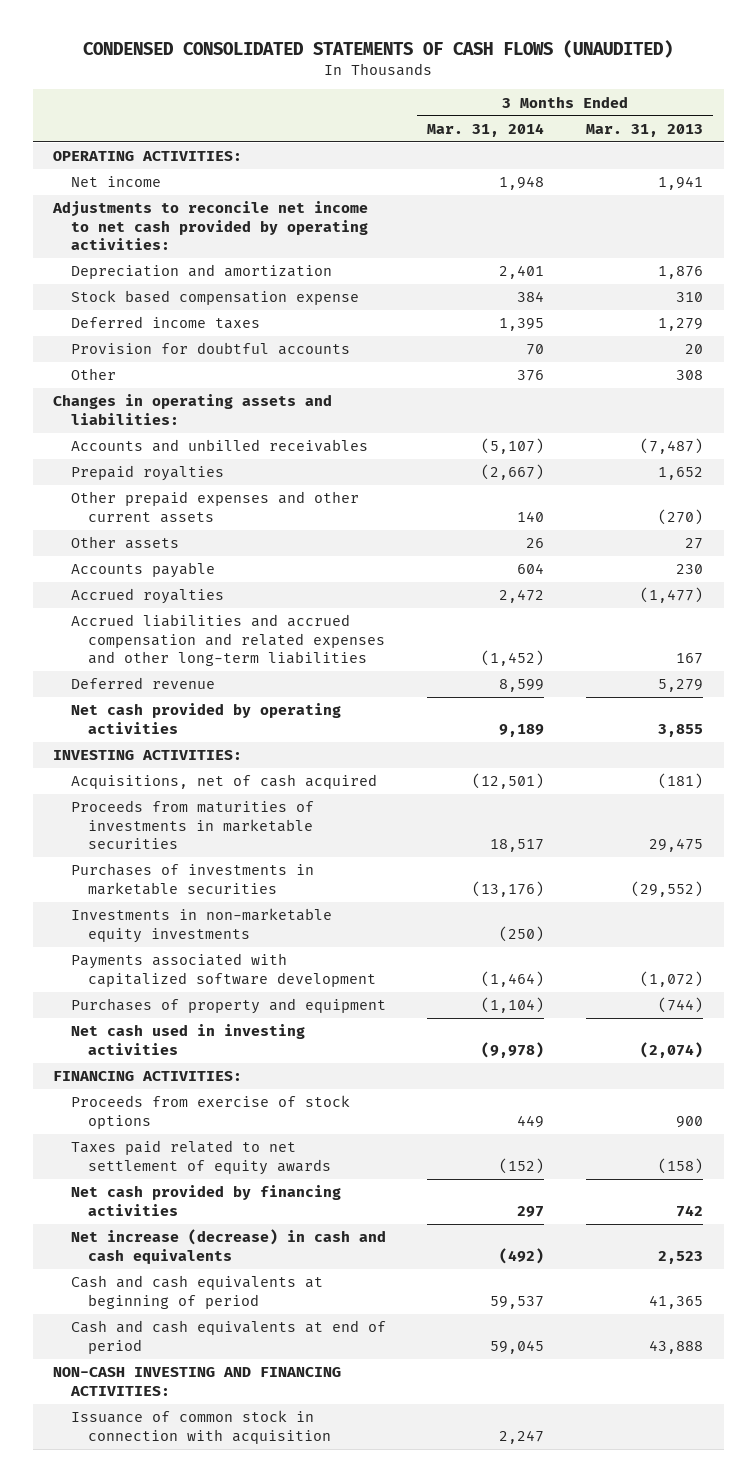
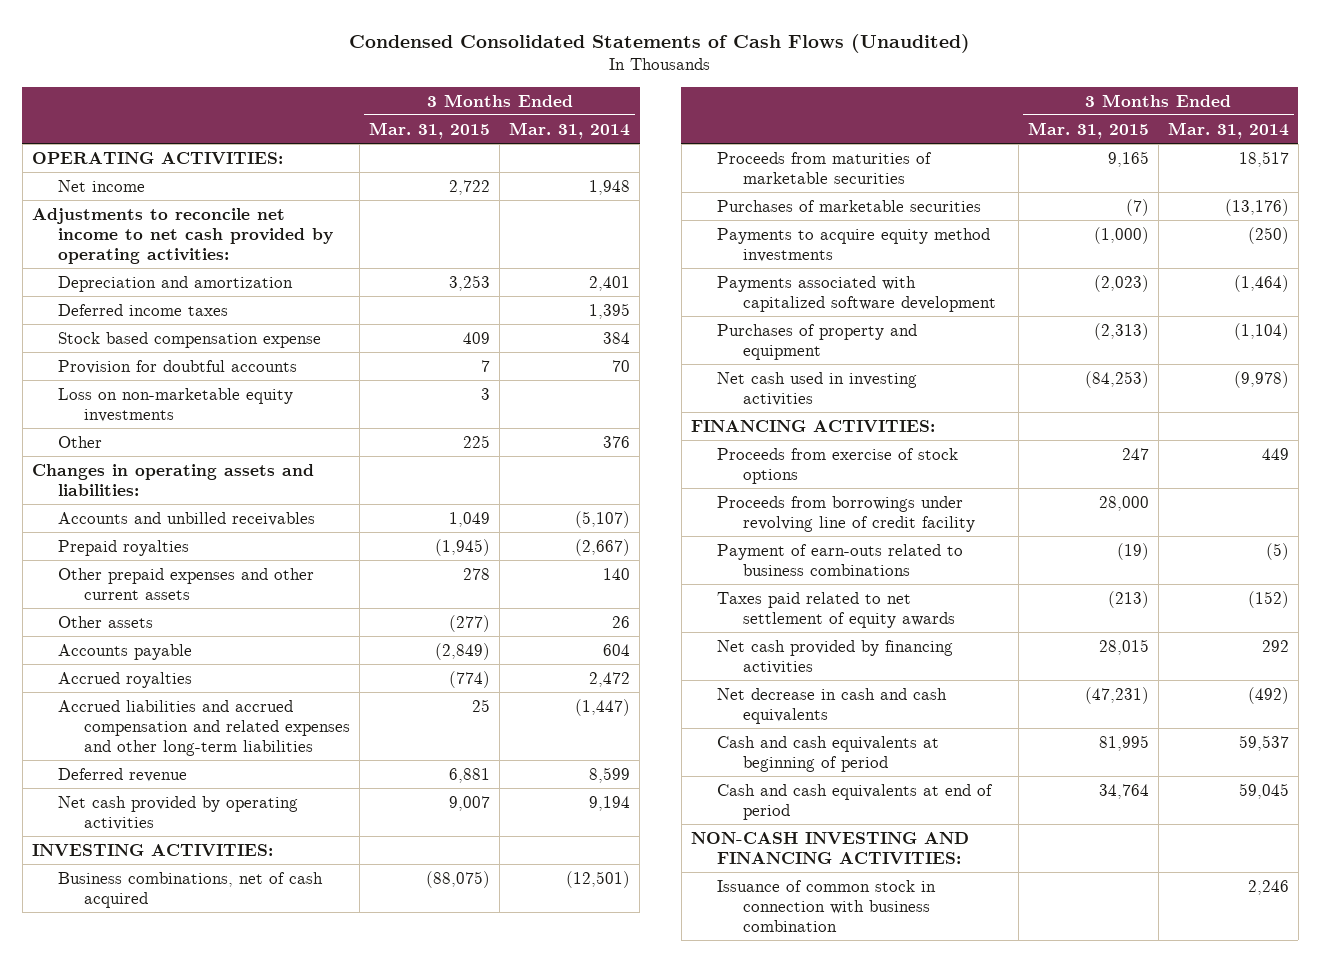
[83,40,674,59] CONDENSED CONSOLIDATED STATEMENTS OF CASH FLOWS (UNAUDITED) -> [349,33,971,53] Condensed Consolidated Statements of Cash Flows (Unaudited)
[585,123,703,137] Mar. 31, 2013 -> none
none -> [369,121,491,139] Mar. 31, 2015
[70,290,359,306] Stock based compensation expense -> [57,331,321,348] Stock based compensation expense
none -> [57,387,293,422] Loss on non-marketable equity investments
[481,650,545,667] (1,452) -> [575,698,631,716] (1,447)
[499,723,545,737] 9,189 -> [589,795,631,811] 9,194
[70,774,377,790] Acquisitions, net of cash acquired -> [57,871,323,908] Business combinations, net of cash acquired
[70,800,314,850] Proceeds from maturities of investments in marketable securities -> [716,151,932,184] Proceeds from maturities of marketable securities
[70,863,314,895] Purchases of investments in marketable securities -> [716,199,981,212] Purchases of marketable securities
[70,908,332,943] Investments in non-marketable equity investments -> [716,227,990,262] Payments to acquire equity method investments
none -> [716,495,975,532] Proceeds from borrowings under revolving line of credit facility
none -> [716,543,963,576] Payment of earn-outs related to business combinations
[517,1205,545,1217] 297 -> [1261,639,1289,652] 292
[70,1229,386,1264] Net increase (decrease) in cash and cash equivalents -> [716,687,947,724] Net decrease in cash and cash equivalents
[70,1410,332,1444] Issuance of common stock in connection with acquisition -> [716,879,936,932] Issuance of common stock in connection with business combination
[499,1429,545,1444] 2,247 -> [1247,879,1289,895] 2,246

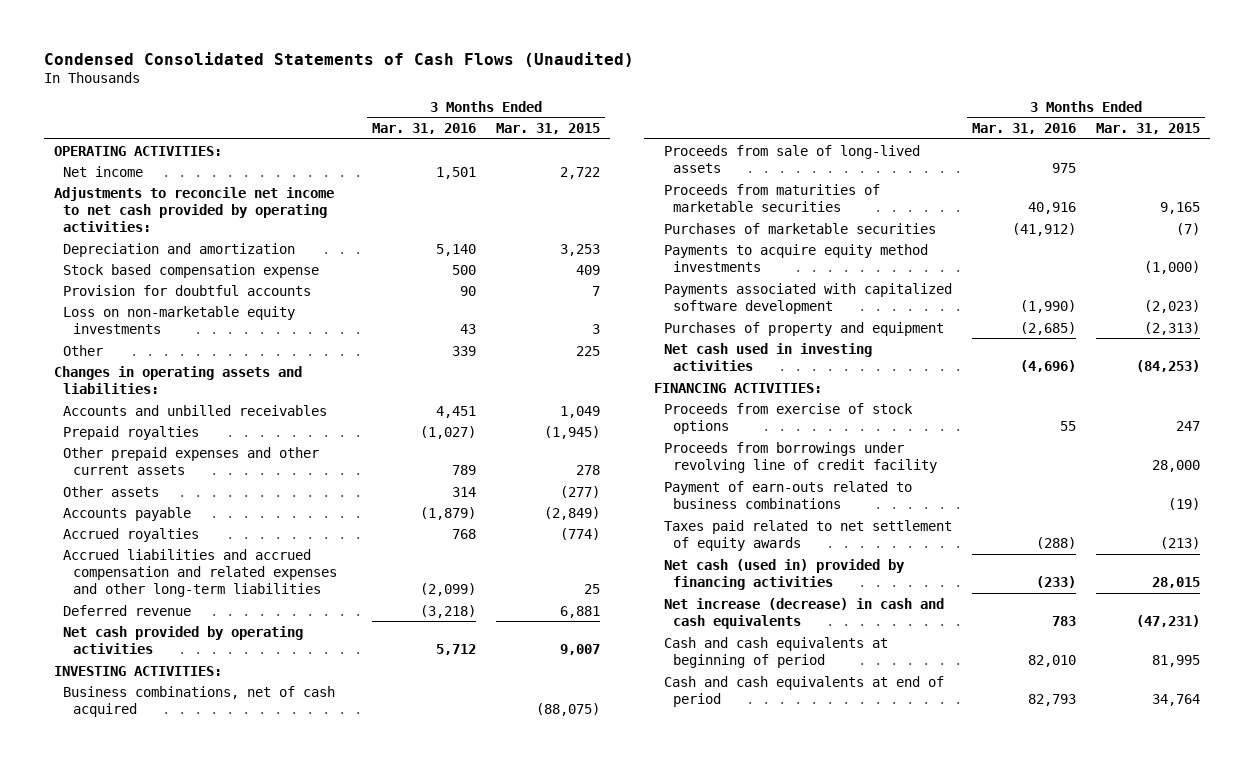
[509,121,631,139] Mar. 31, 2014 -> none
none -> [371,123,476,135] Mar. 31, 2016
[57,303,228,316] Deferred income taxes -> none
none -> [663,144,920,173] Proceeds from sale of long-lived assets
[716,639,953,674] Net cash provided by financing activities -> [663,558,905,590] Net cash (used in) provided by financing activities
[716,687,947,724] Net decrease in cash and cash equivalents -> [663,597,944,629] Net increase (decrease) in cash and cash equivalents
[690,831,969,864] NON-CASH INVESTING AND FINANCING ACTIVITIES: -> none
[716,879,936,932] Issuance of common stock in connection with business combination -> none

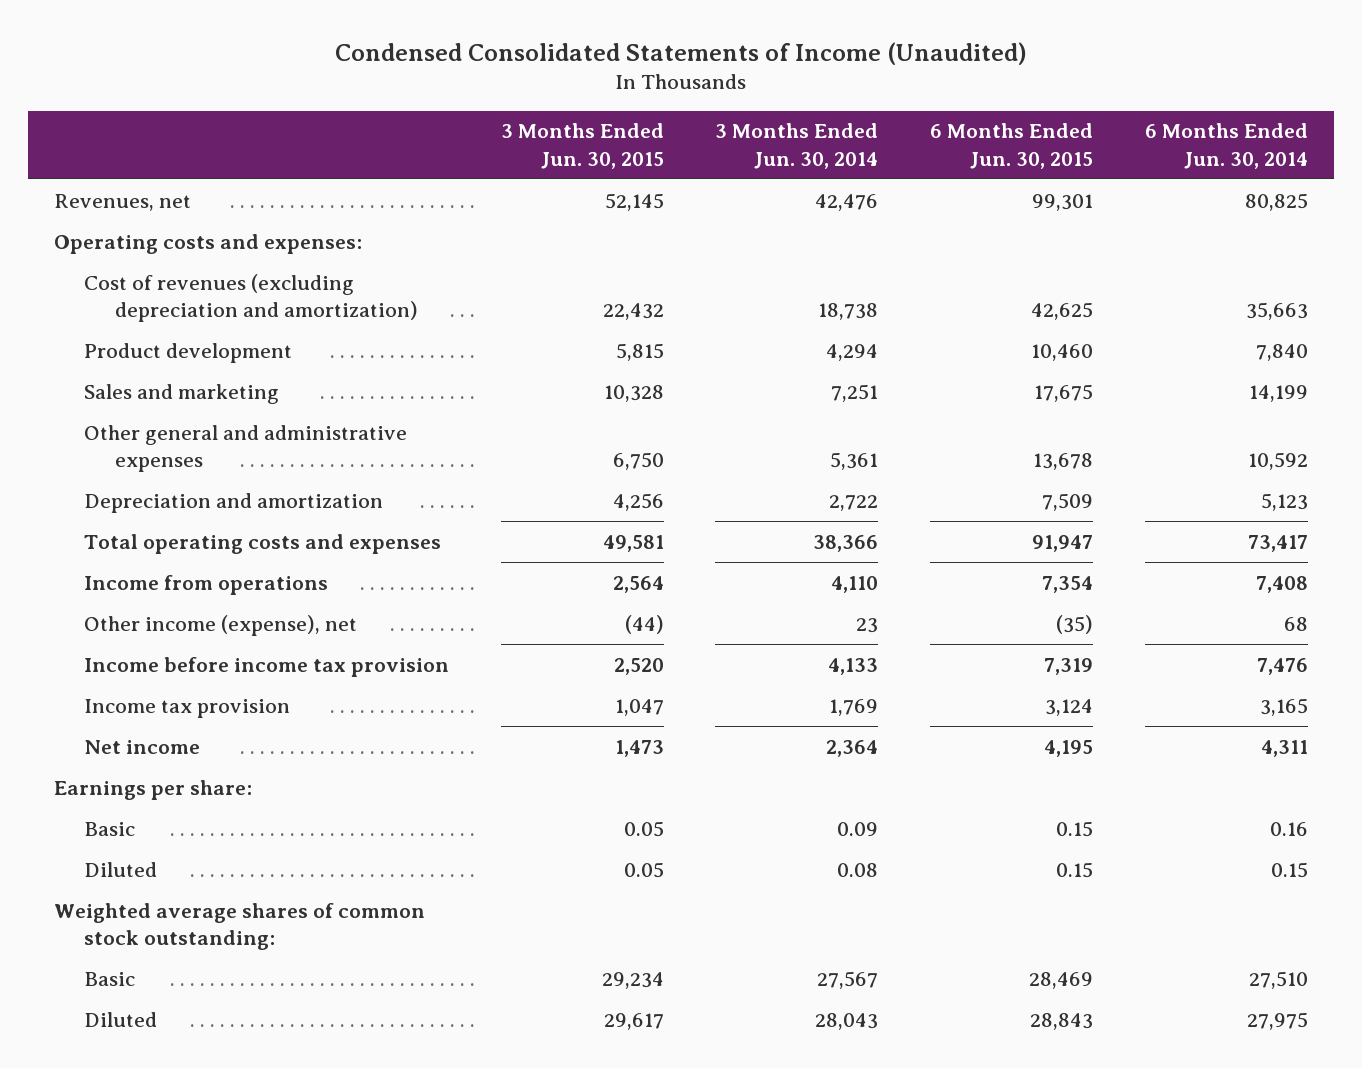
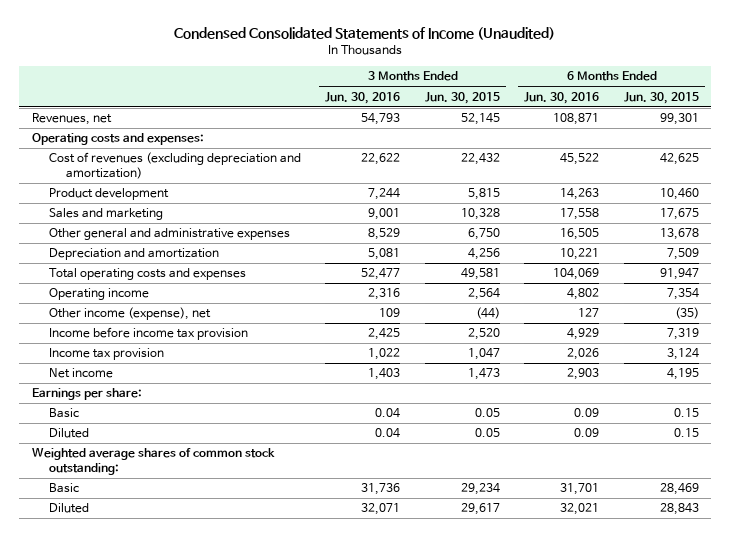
[715,123,879,169] 3 Months Ended Jun. 30, 2014 -> none
[1144,123,1308,169] 6 Months Ended Jun. 30, 2014 -> none
none -> [325,91,401,104] Jun. 30, 2016
none -> [524,91,600,104] Jun. 30, 2016
[84,574,329,595] Income from operations -> [48,288,149,301] Operating income

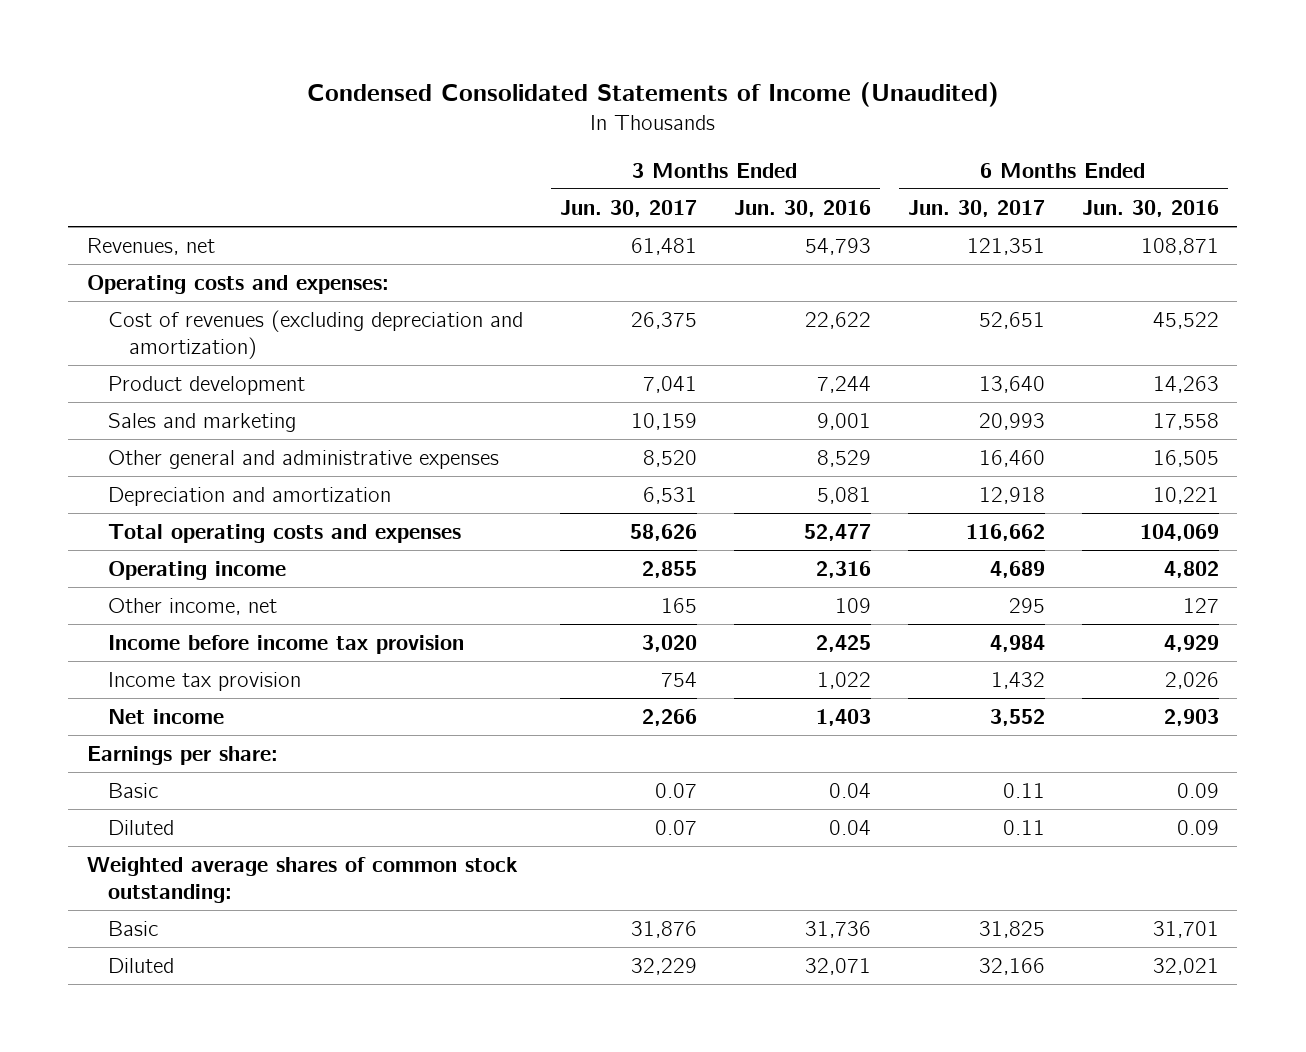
[424,91,500,104] Jun. 30, 2015 -> none
[623,91,699,104] Jun. 30, 2015 -> none
none -> [559,199,697,217] Jun. 30, 2017
none -> [907,199,1045,217] Jun. 30, 2017
[48,307,211,321] Other income (expense), net -> [107,598,277,616] Other income, net

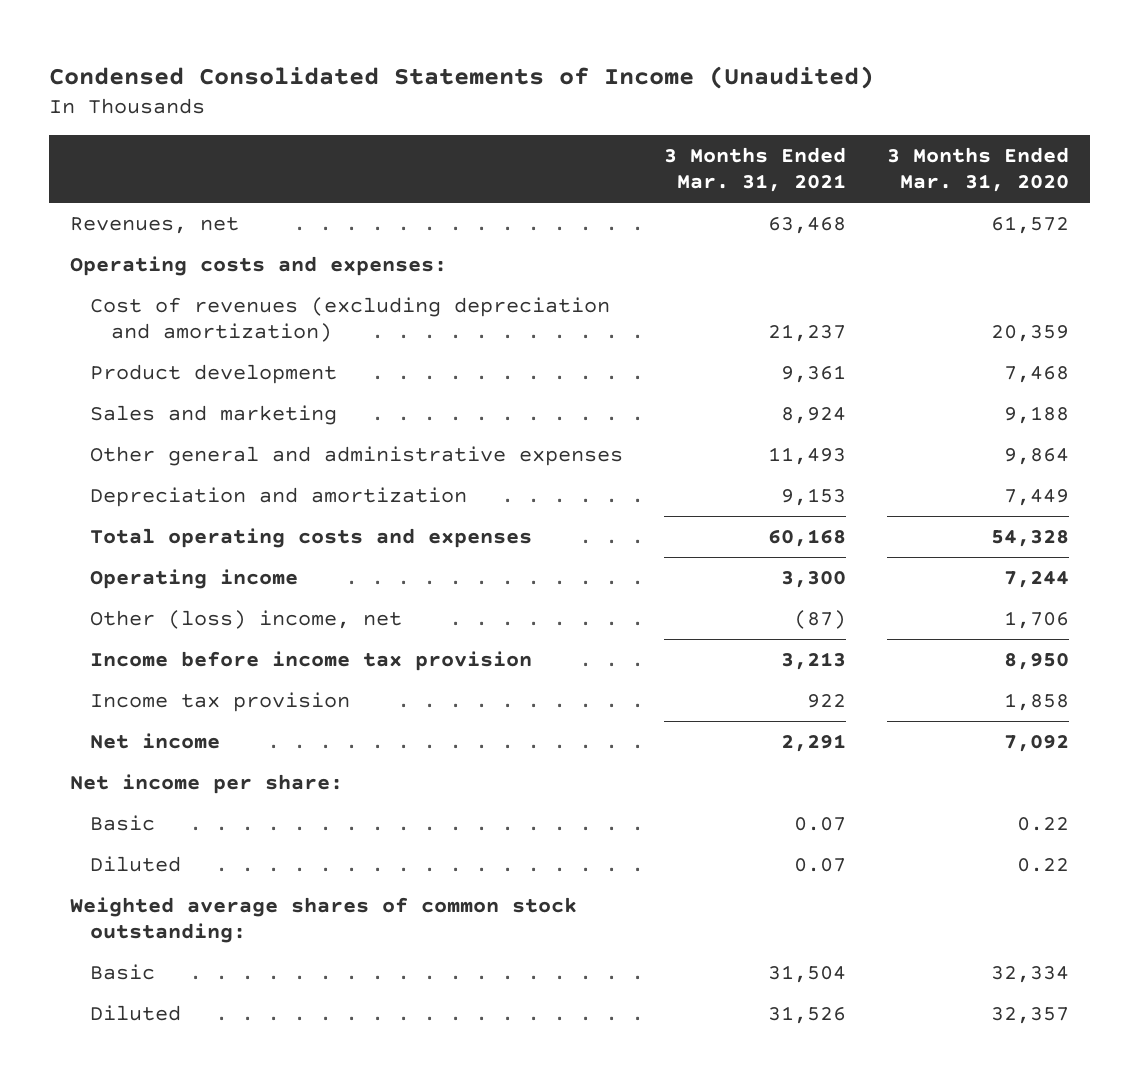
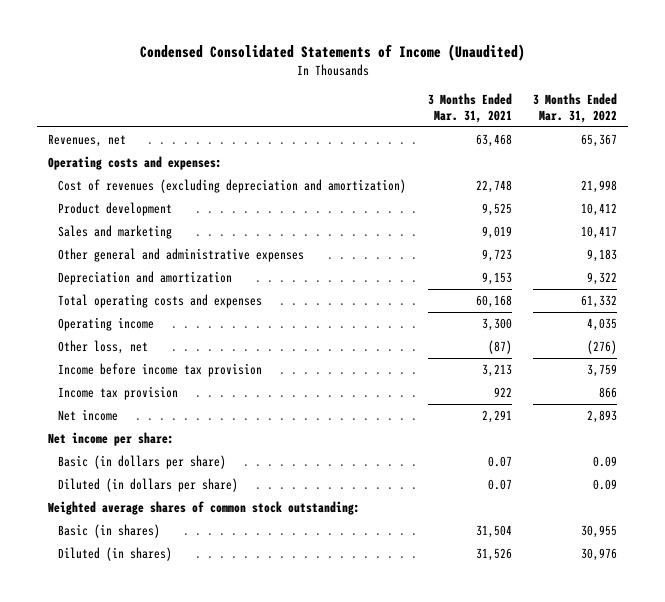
[887,147,1070,193] 3 Months Ended Mar. 31, 2020 -> none
none -> [533,93,618,123] 3 Months Ended Mar. 31, 2022
[768,323,847,342] 21,237 -> [475,180,512,194] 22,748
[781,364,847,383] 9,361 -> [481,203,512,217] 9,525
[781,406,847,424] 8,924 -> [481,226,512,240] 9,019
[768,446,847,465] 11,493 -> [481,249,512,263] 9,723
[90,609,403,629] Other (loss) income, net -> [57,340,148,355] Other loss, net
[90,814,156,831] Basic -> [57,455,226,470] Basic (in dollars per share)
[90,855,182,872] Diluted -> [57,478,238,493] Diluted (in dollars per share)
[90,963,156,980] Basic -> [57,524,160,539] Basic (in shares)
[90,1004,182,1021] Diluted -> [57,547,172,562] Diluted (in shares)

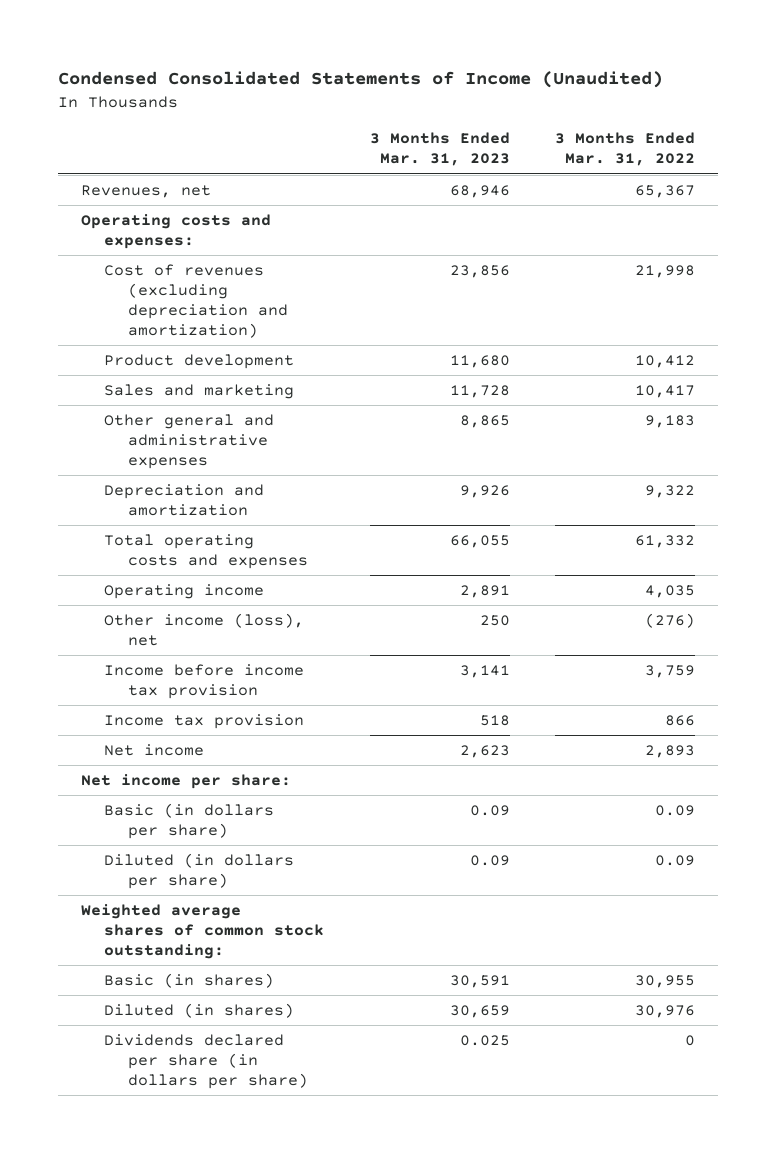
[427,93,512,123] 3 Months Ended Mar. 31, 2021 -> none
none -> [369,132,510,167] 3 Months Ended Mar. 31, 2023
[57,340,148,355] Other loss, net -> [104,612,305,647] Other income (loss), net
none -> [104,1033,308,1090] Dividends declared per share (in dollars per share)

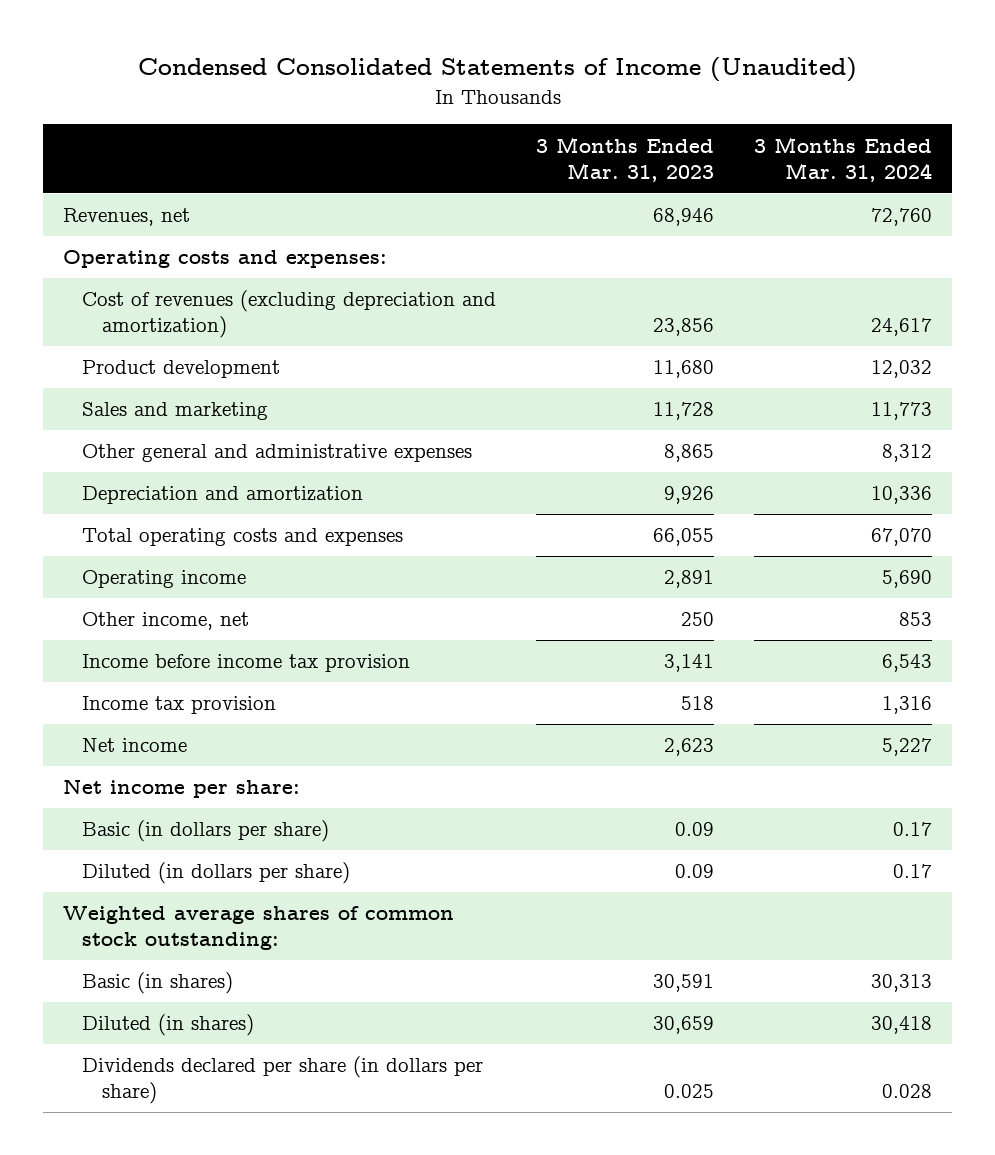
[554,132,695,167] 3 Months Ended Mar. 31, 2022 -> none
none -> [754,136,933,182] 3 Months Ended Mar. 31, 2024
[104,612,305,647] Other income (loss), net -> [82,612,250,631] Other income, net

